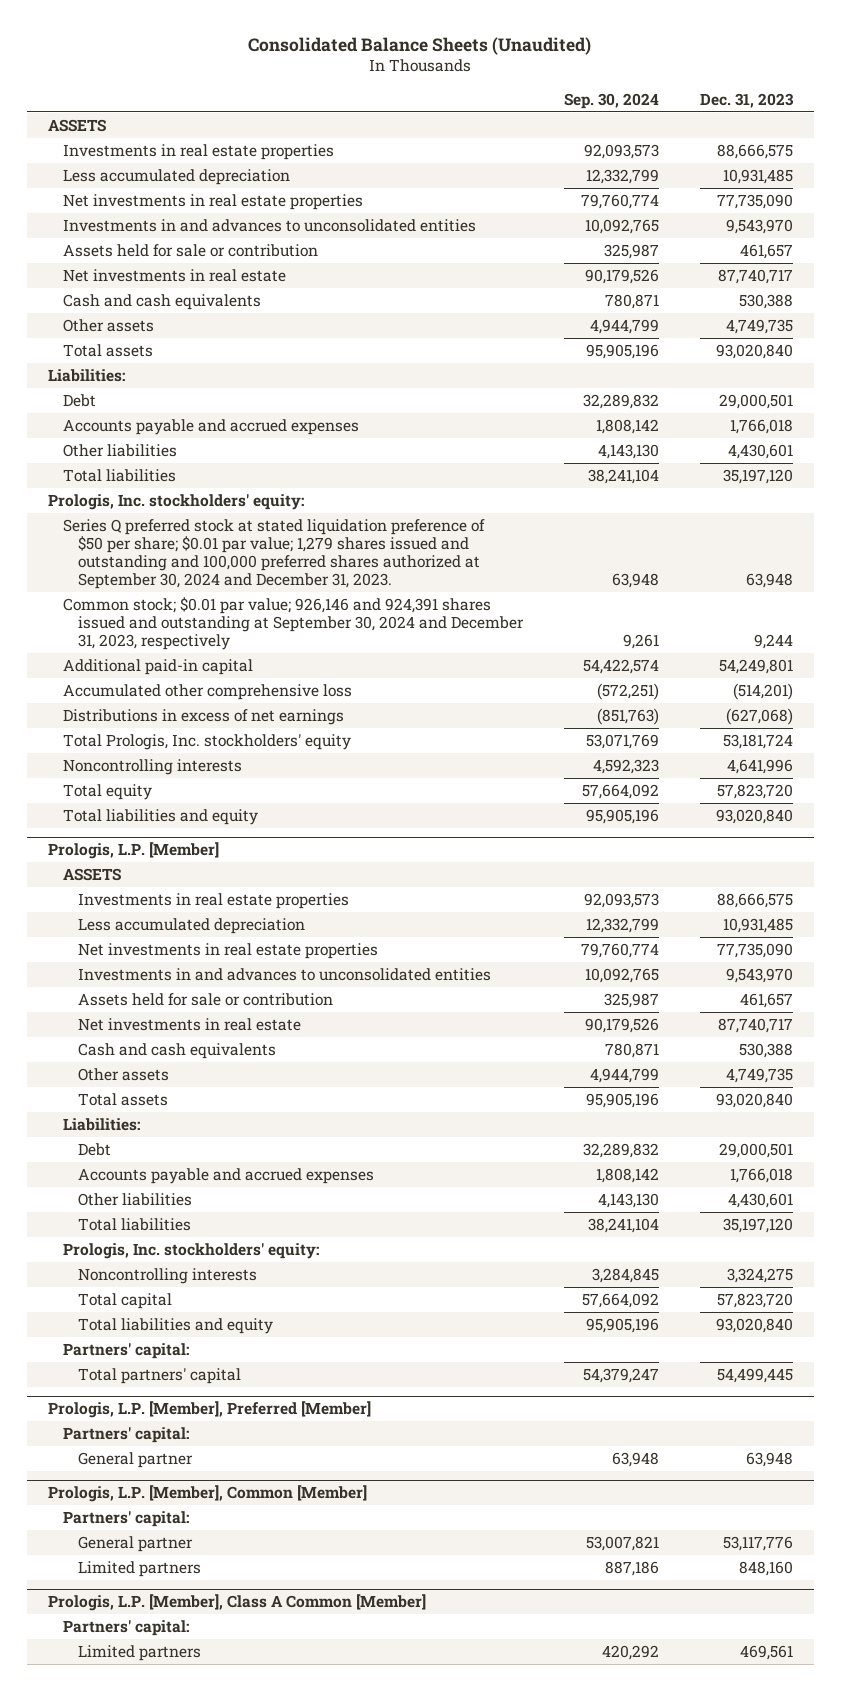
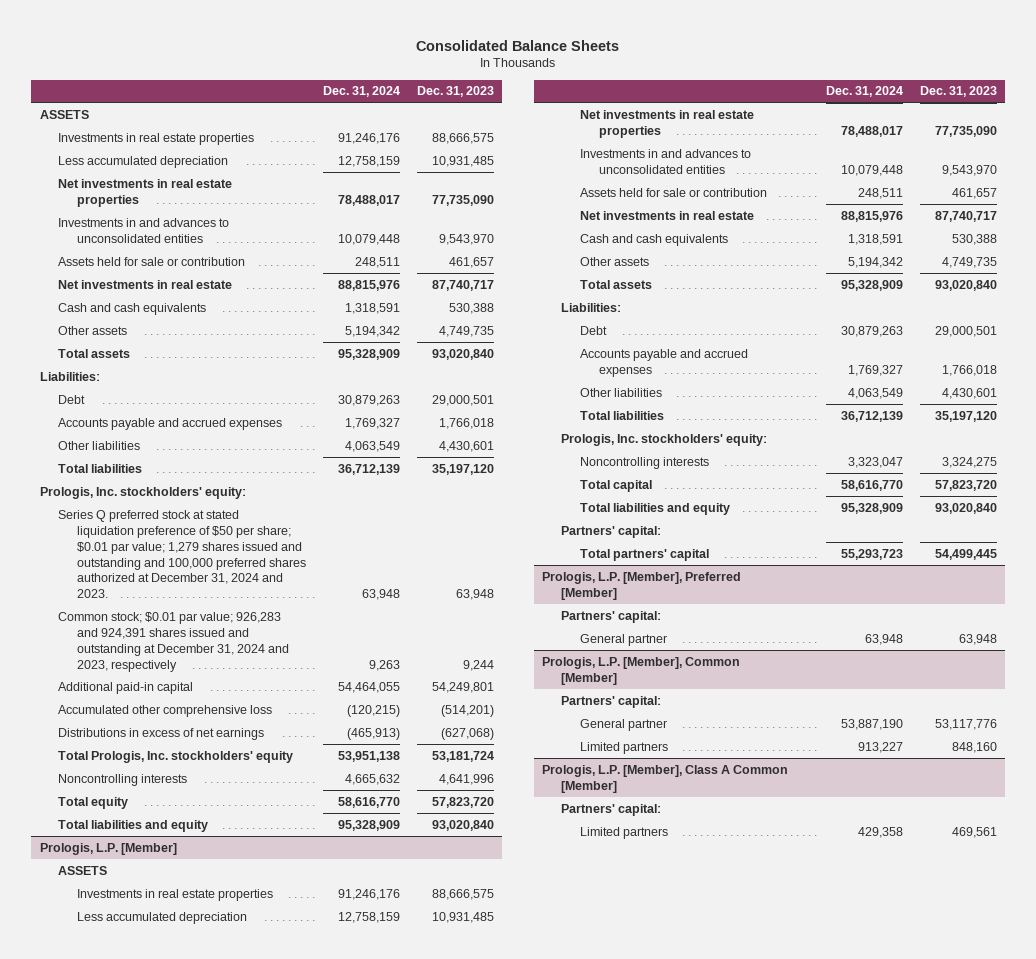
[248,36,592,55] Consolidated Balance Sheets (Unaudited) -> [416,39,620,51] Consolidated Balance Sheets
[564,92,660,109] Sep. 30, 2024 -> none
none -> [323,86,401,98] Dec. 31, 2024
[62,519,485,590] Series Q preferred stock at stated liquidation preference of $50 per share; $0.01 par value; 1,279 shares issued and outstanding and 100,000 preferred shares authorized at September 30, 2024 and December 31, 2023. -> [58,509,307,599] Series Q preferred stock at stated liquidation preference of $50 per share; $0.01 par value; 1,279 shares issued and outstanding and 100,000 preferred shares authorized at December 31, 2024 and 2023.
[62,597,525,651] Common stock; $0.01 par value; 926,146 and 924,391 shares issued and outstanding at September 30, 2024 and December 31, 2023, respectively -> [58,611,290,672] Common stock; $0.01 par value; 926,283 and 924,391 shares issued and outstanding at December 31, 2024 and 2023, respectively

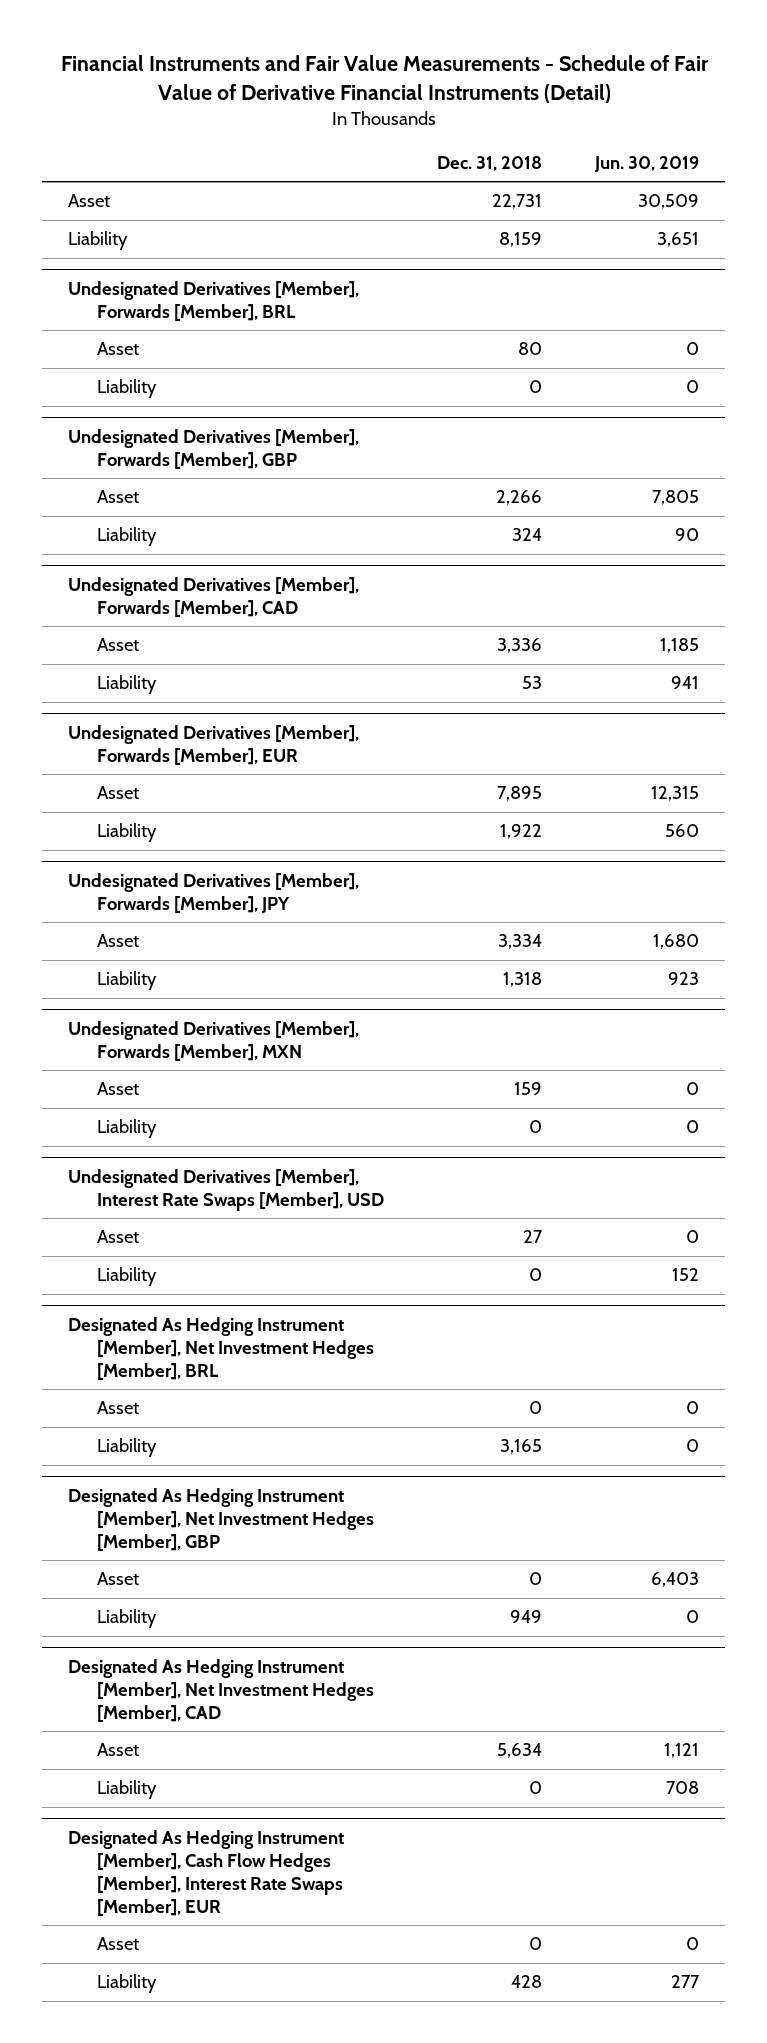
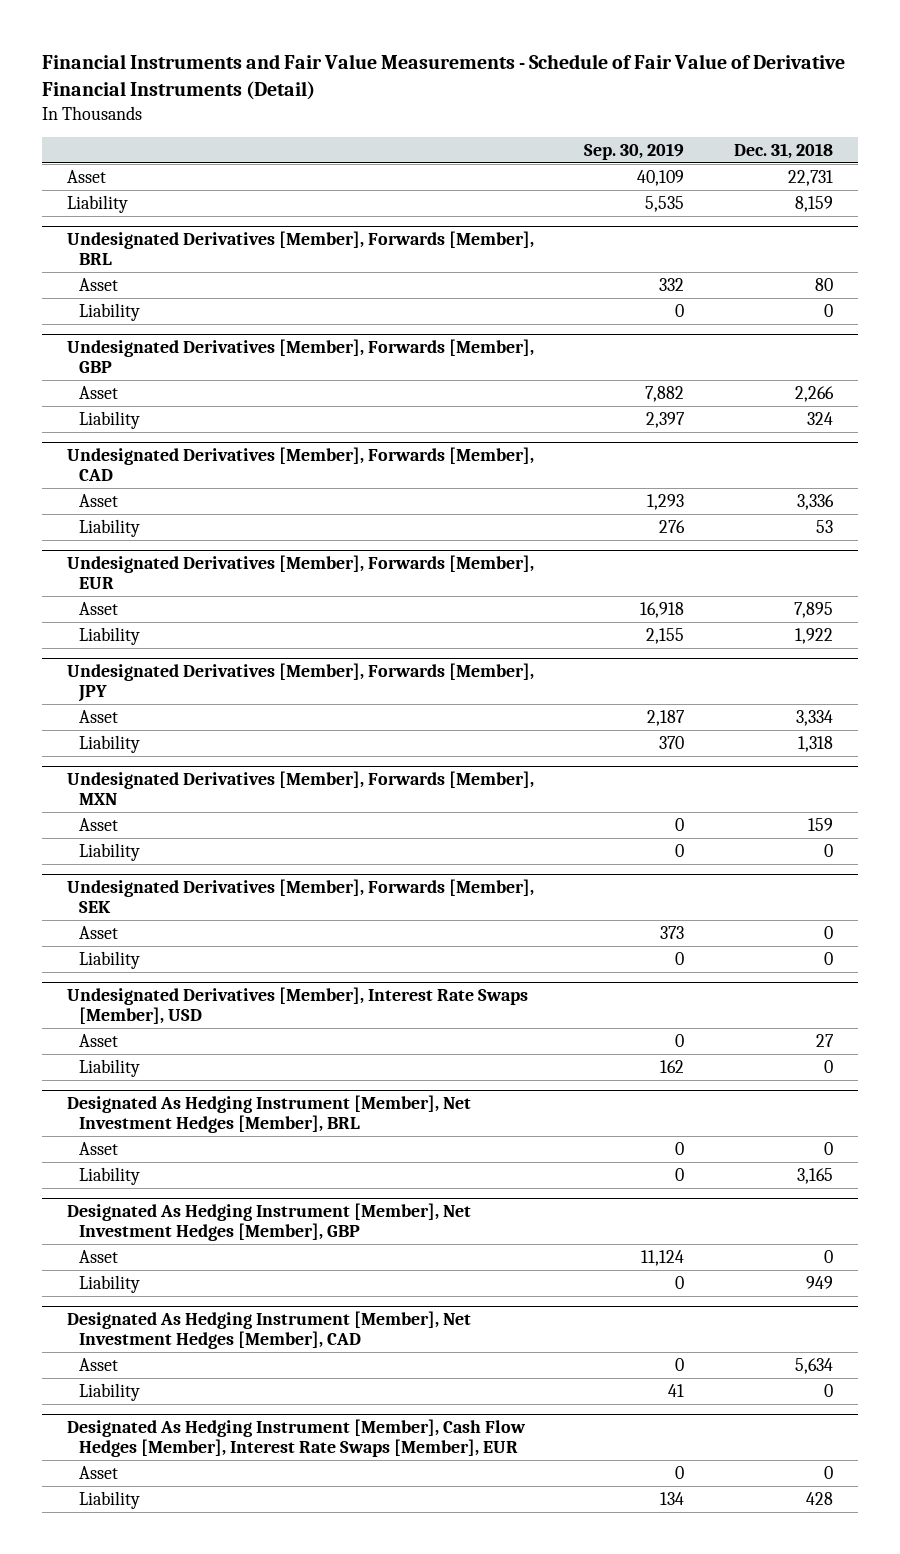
[593,156,699,173] Jun. 30, 2019 -> none
none -> [584,142,685,160] Sep. 30, 2019
none -> [67,878,535,913] Undesignated Derivatives [Member], Forwards [Member], SEK
none -> [79,925,119,939] Asset
none -> [79,950,141,969] Liability

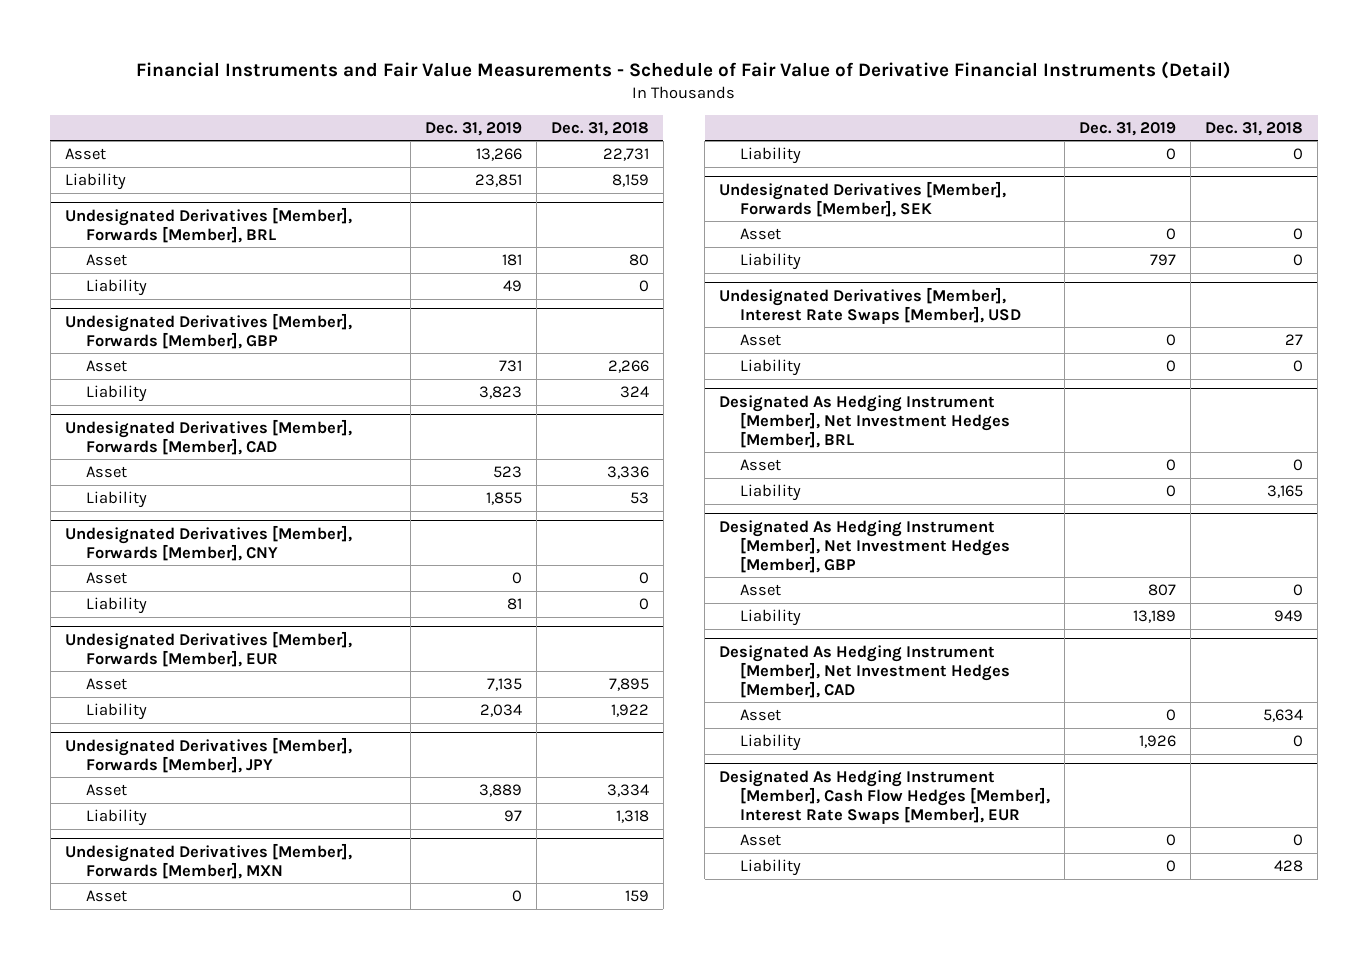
[584,142,685,160] Sep. 30, 2019 -> none
none -> [424,121,522,136] Dec. 31, 2019
none -> [64,524,352,561] Undesignated Derivatives [Member], Forwards [Member], CNY
none -> [85,572,127,585] Asset
none -> [85,597,147,615] Liability

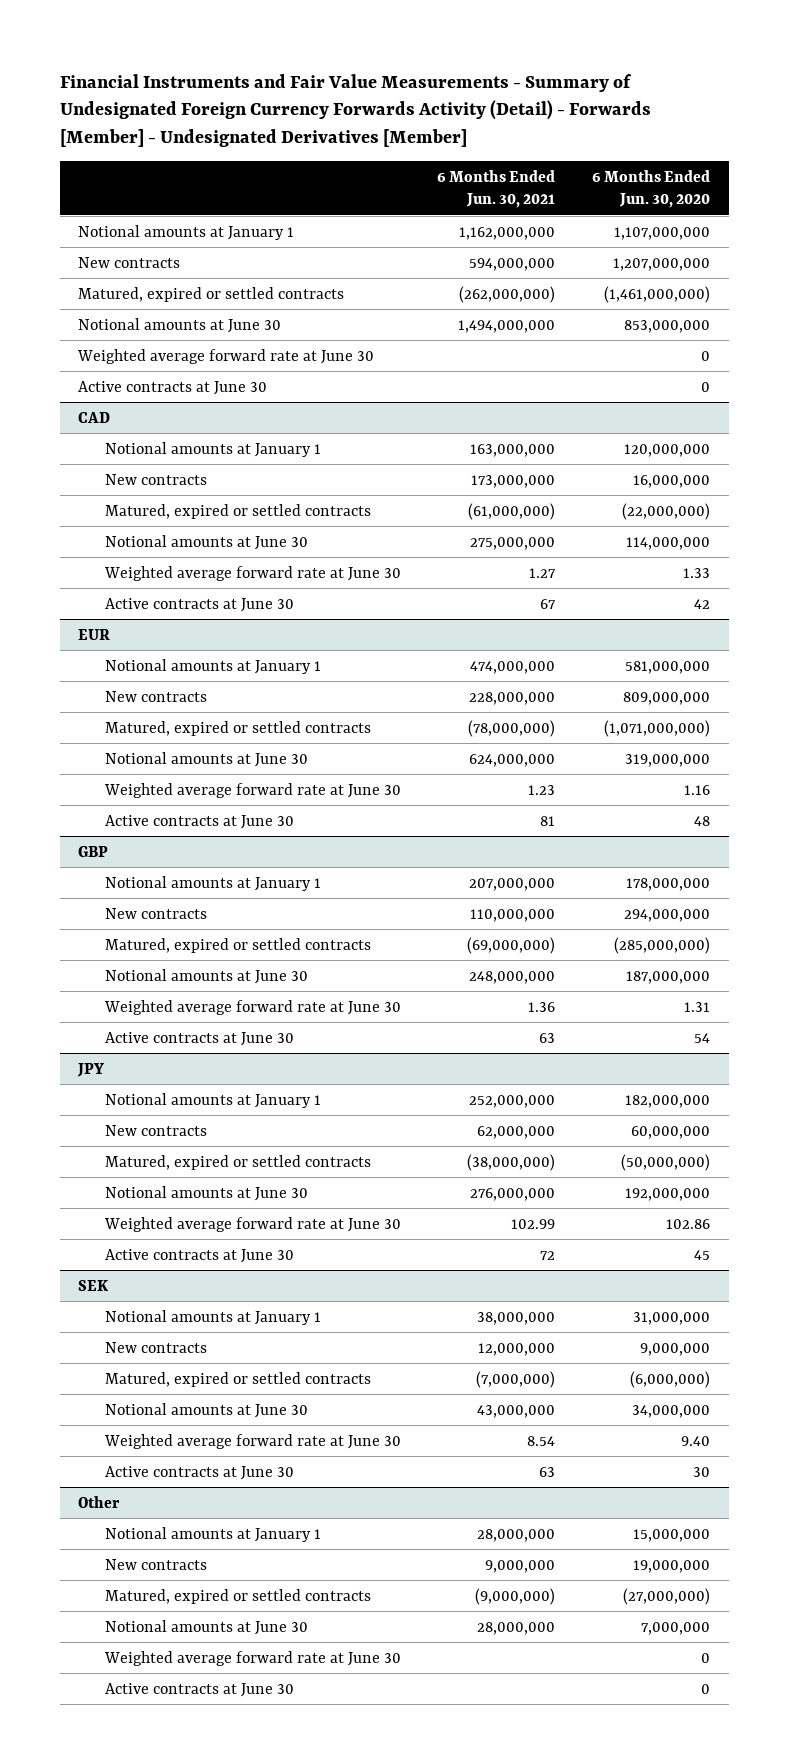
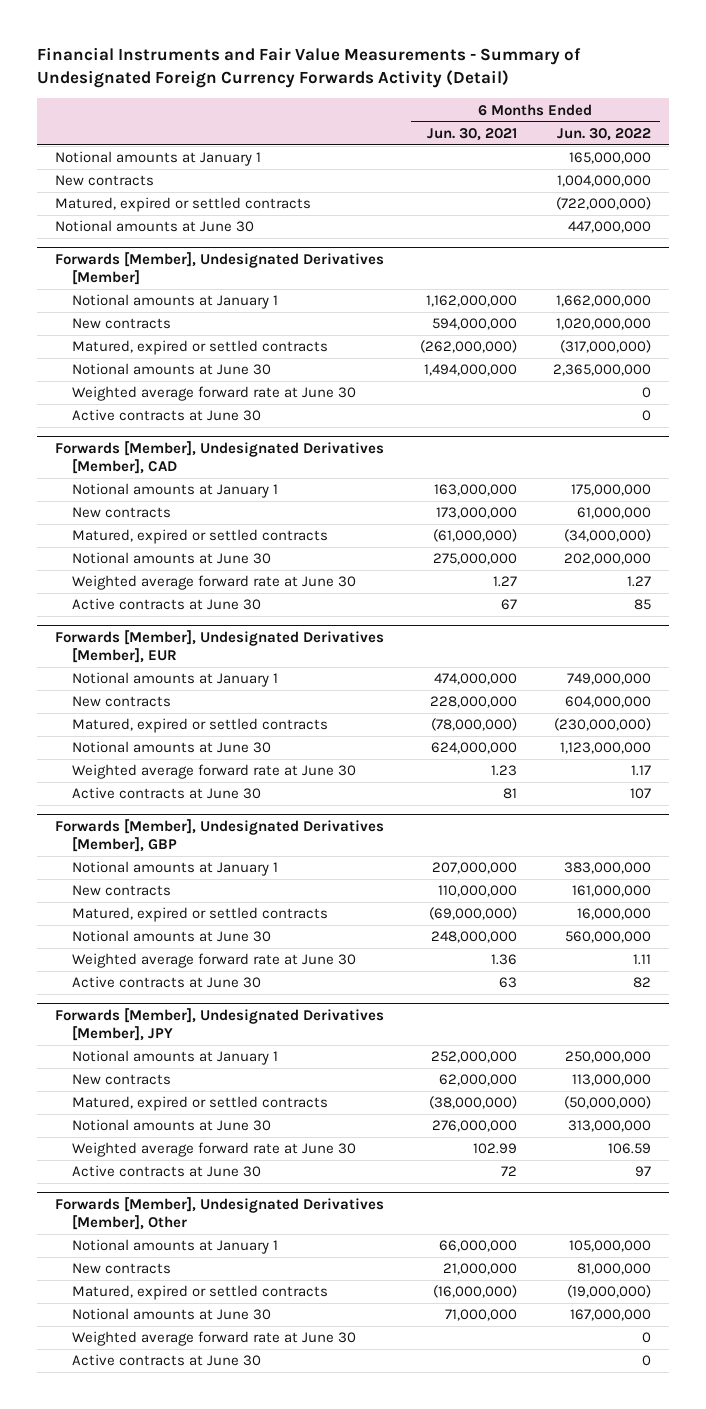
[59,73,651,148] Financial Instruments and Fair Value Measurements - Summary of Undesignated Foreign Currency Forwards Activity (Detail) - Forwards [Member] - Undesignated Derivatives [Member] -> [37,47,582,89] Financial Instruments and Fair Value Measurements - Summary of Undesignated Foreign Currency Forwards Activity (Detail)
[592,169,711,209] 6 Months Ended Jun. 30, 2020 -> none
none -> [556,127,651,141] Jun. 30, 2022
none -> [55,151,262,167] Notional amounts at January 1
none -> [55,175,155,187] New contracts
none -> [55,197,312,213] Matured, expired or settled contracts
none -> [55,220,255,233] Notional amounts at June 30
none -> [55,251,385,286] Forwards [Member], Undesignated Derivatives [Member]
[78,411,111,423] CAD -> none
none -> [55,440,385,475] Forwards [Member], Undesignated Derivatives [Member], CAD
[78,628,111,640] EUR -> none
none -> [55,629,385,664] Forwards [Member], Undesignated Derivatives [Member], EUR
[78,845,109,857] GBP -> none
none -> [55,818,385,853] Forwards [Member], Undesignated Derivatives [Member], GBP
[77,1062,105,1077] JPY -> none
none -> [55,1007,385,1042] Forwards [Member], Undesignated Derivatives [Member], JPY
[78,1279,109,1291] SEK -> none
[103,1433,401,1449] Weighted average forward rate at June 30 -> none
[104,1465,294,1480] Active contracts at June 30 -> none
[78,1495,121,1508] Other -> none
[104,1526,321,1542] Notional amounts at January 1 -> none
[104,1558,207,1570] New contracts -> none
[104,1588,371,1604] Matured, expired or settled contracts -> none
[104,1619,308,1635] Notional amounts at June 30 -> none
none -> [55,1196,385,1231] Forwards [Member], Undesignated Derivatives [Member], Other
[477,1311,556,1325] 38,000,000 -> [438,1240,517,1253] 66,000,000
[478,1342,556,1356] 12,000,000 -> [442,1263,517,1276] 21,000,000
[476,1370,556,1388] (7,000,000) -> [432,1285,517,1299] (16,000,000)
[477,1404,556,1418] 43,000,000 -> [444,1309,517,1322] 71,000,000

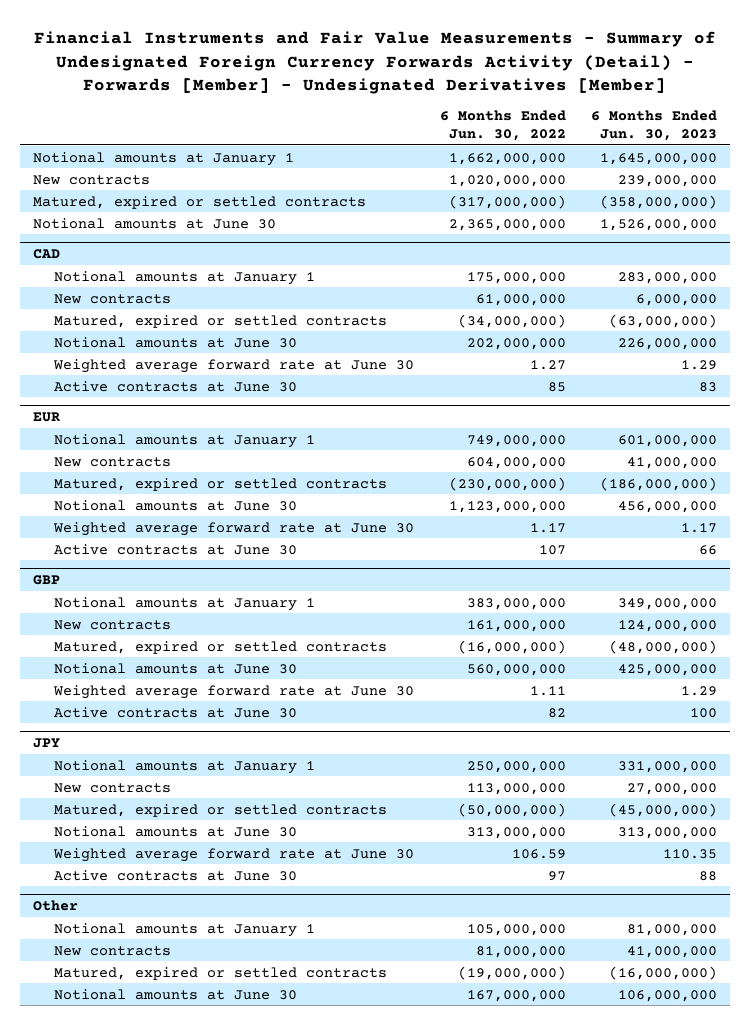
[37,47,582,89] Financial Instruments and Fair Value Measurements - Summary of Undesignated Foreign Currency Forwards Activity (Detail) -> [33,31,716,94] Financial Instruments and Fair Value Measurements - Summary of Undesignated Foreign Currency Forwards Activity (Detail) - Forwards [Member] - Undesignated Derivatives [Member]
[426,127,517,141] Jun. 30, 2021 -> none
none -> [591,110,718,142] 6 Months Ended Jun. 30, 2023
[55,151,262,167] Notional amounts at January 1 -> none
[55,175,155,187] New contracts -> none
[55,197,312,213] Matured, expired or settled contracts -> none
[55,220,255,233] Notional amounts at June 30 -> none
[55,251,385,286] Forwards [Member], Undesignated Derivatives [Member] -> none
[72,386,357,402] Weighted average forward rate at June 30 -> none
[72,409,262,422] Active contracts at June 30 -> none
[55,440,385,475] Forwards [Member], Undesignated Derivatives [Member], CAD -> none
none -> [32,249,60,260] CAD
[55,629,385,664] Forwards [Member], Undesignated Derivatives [Member], EUR -> none
none -> [32,412,60,423] EUR
[55,818,385,853] Forwards [Member], Undesignated Derivatives [Member], GBP -> none
none -> [32,575,60,586] GBP
[576,908,651,921] 16,000,000 -> [457,639,566,654] (16,000,000)
[55,1007,385,1042] Forwards [Member], Undesignated Derivatives [Member], JPY -> none
none -> [32,738,60,749] JPY
[55,1196,385,1231] Forwards [Member], Undesignated Derivatives [Member], Other -> none
none -> [32,900,78,912] Other
[72,1331,357,1347] Weighted average forward rate at June 30 -> none
[72,1354,262,1367] Active contracts at June 30 -> none

